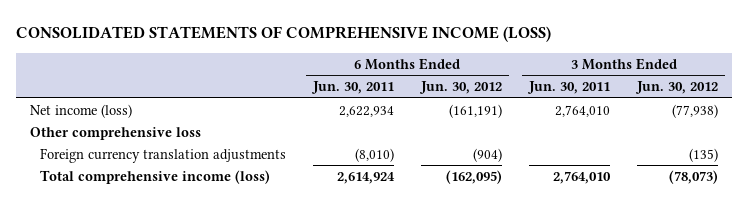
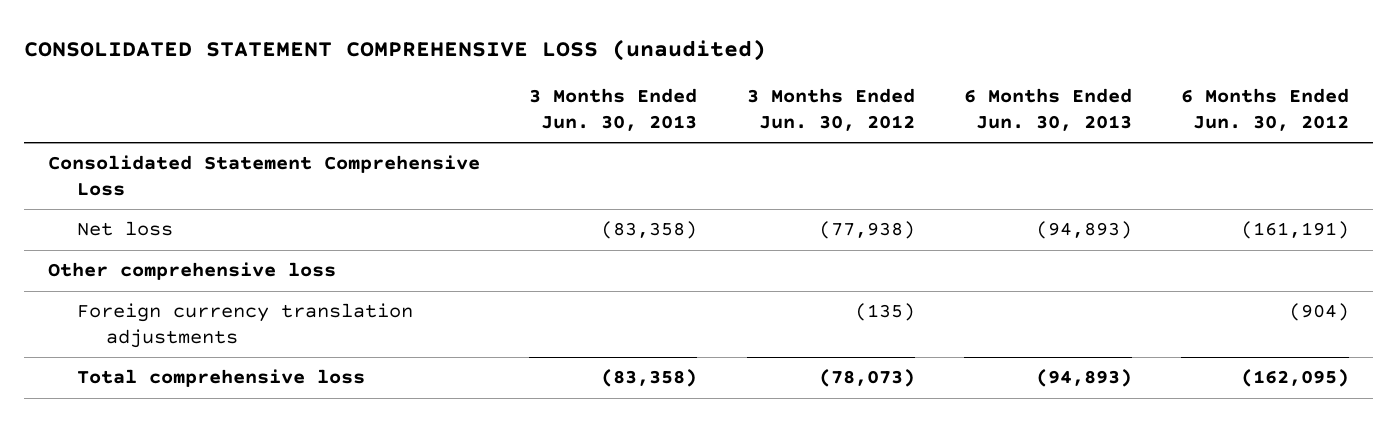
[16,26,552,43] CONSOLIDATED STATEMENTS OF COMPREHENSIVE INCOME (LOSS) -> [23,38,766,61] CONSOLIDATED STATEMENT COMPREHENSIVE LOSS (unaudited)
[310,81,394,95] Jun. 30, 2011 -> none
[526,81,610,95] Jun. 30, 2011 -> none
none -> [529,88,698,131] 3 Months Ended Jun. 30, 2013
none -> [963,88,1132,131] 6 Months Ended Jun. 30, 2013
none -> [48,155,481,196] Consolidated Statement Comprehensive Loss
[29,103,132,118] Net income (loss) -> [77,221,174,237] Net loss
[39,169,270,184] Total comprehensive income (loss) -> [77,369,366,388] Total comprehensive loss

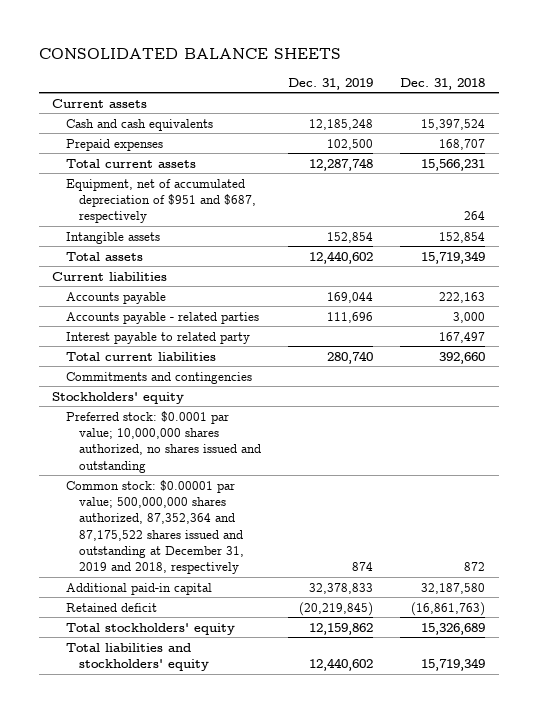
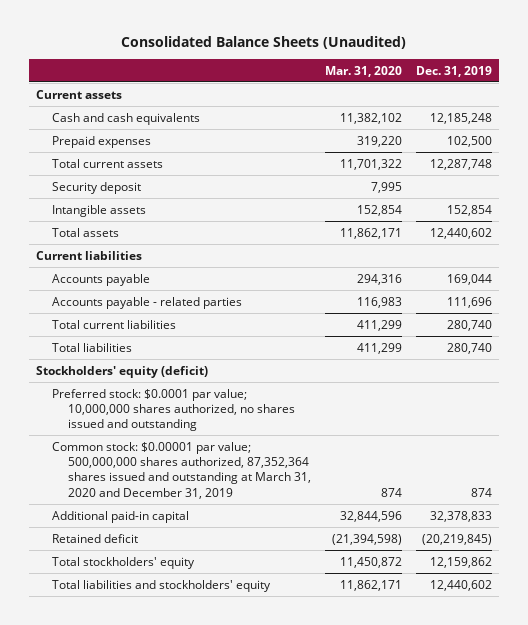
[38,47,341,59] CONSOLIDATED BALANCE SHEETS -> [120,36,406,50] Consolidated Balance Sheets (Unaudited)
[400,77,486,90] Dec. 31, 2018 -> none
none -> [324,65,402,77] Mar. 31, 2020
[65,178,257,224] Equipment, net of accumulated depreciation of $951 and $687, respectively -> none
none -> [51,181,141,194] Security deposit
[65,331,250,344] Interest payable to related party -> none
[65,371,252,384] Commitments and contingencies -> none
none -> [51,342,132,352] Total liabilities
[52,391,185,404] Stockholders' equity -> [35,365,208,378] Stockholders' equity (deficit)
[65,479,245,575] Common stock: $0.00001 par value; 500,000,000 shares authorized, 87,352,364 and 87,175,522 shares issued and outstanding at December 31, 2019 and 2018, respectively -> [51,441,311,499] Common stock: $0.00001 par value; 500,000,000 shares authorized, 87,352,364 shares issued and outstanding at March 31, 2020 and December 31, 2019

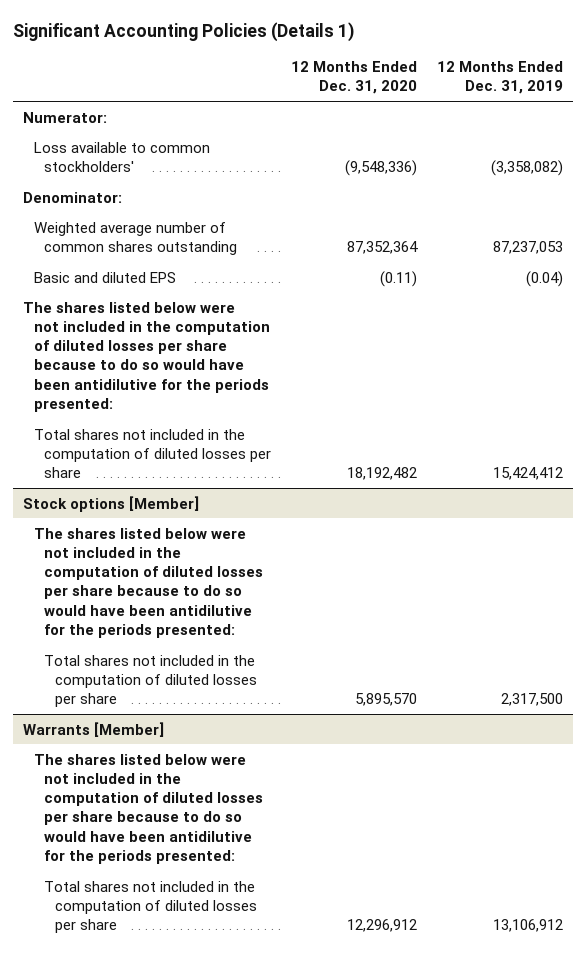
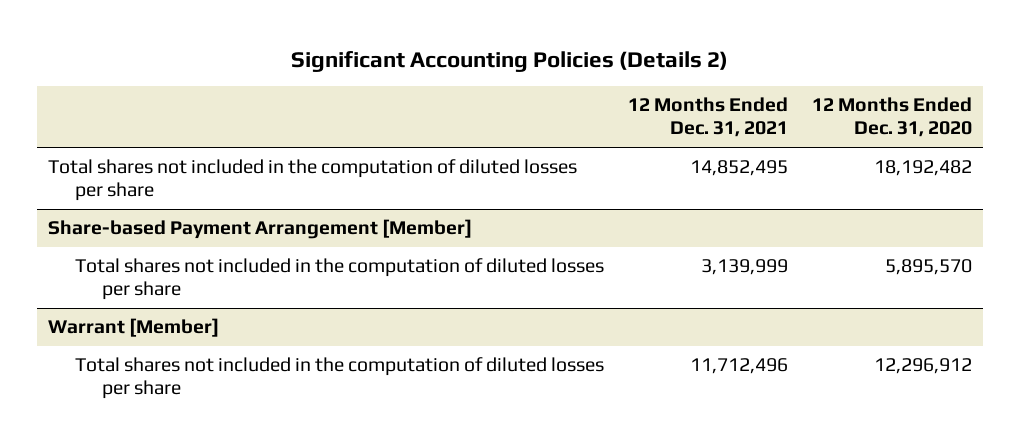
[13,21,355,42] Significant Accounting Policies (Details 1) -> [291,50,729,72] Significant Accounting Policies (Details 2)
[437,61,564,95] 12 Months Ended Dec. 31, 2019 -> none
none -> [627,97,788,138] 12 Months Ended Dec. 31, 2021
[22,111,107,123] Numerator: -> none
[33,141,210,172] Loss available to common stockholders' -> none
[22,191,122,203] Denominator: -> none
[33,221,238,255] Weighted average number of common shares outstanding -> none
[33,271,176,283] Basic and diluted EPS -> none
[22,301,270,412] The shares listed below were not included in the computation of diluted losses per share because to do so would have been antidilutive for the periods presented: -> none
[33,527,264,638] The shares listed below were not included in the computation of diluted losses per share because to do so would have been antidilutive for the periods presented: -> none
[22,495,199,512] Stock options [Member] -> [48,219,473,240] Share-based Payment Arrangement [Member]
[33,753,264,864] The shares listed below were not included in the computation of diluted losses per share because to do so would have been antidilutive for the periods presented: -> none
[22,721,164,737] Warrants [Member] -> [48,318,220,338] Warrant [Member]

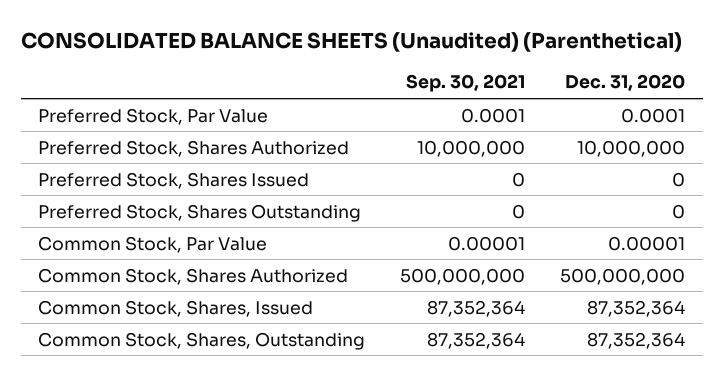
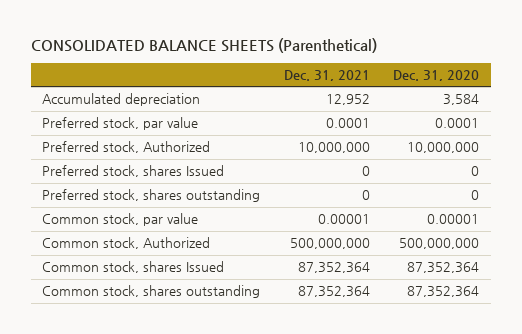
[20,32,682,53] CONSOLIDATED BALANCE SHEETS (Unaudited) (Parenthetical) -> [30,38,377,54] CONSOLIDATED BALANCE SHEETS (Parenthetical)
[406,74,526,93] Sep. 30, 2021 -> none
none -> [283,69,370,81] Dec. 31, 2021
none -> [42,93,201,107] Accumulated depreciation
[38,107,269,125] Preferred Stock, Par Value -> [42,117,199,131] Preferred stock, par value
[38,139,350,157] Preferred Stock, Shares Authorized -> [42,141,211,154] Preferred stock, Authorized
[38,171,310,189] Preferred Stock, Shares Issued -> [42,165,225,178] Preferred stock, shares Issued
[38,203,362,222] Preferred Stock, Shares Outstanding -> [42,189,261,203] Preferred stock, shares outstanding
[38,235,268,253] Common Stock, Par Value -> [42,213,199,227] Common stock, par value
[38,267,349,285] Common Stock, Shares Authorized -> [42,237,211,250] Common stock, Authorized
[38,299,314,317] Common Stock, Shares, Issued -> [42,261,225,274] Common stock, shares Issued
[38,331,366,350] Common Stock, Shares, Outstanding -> [42,285,261,299] Common stock, shares outstanding

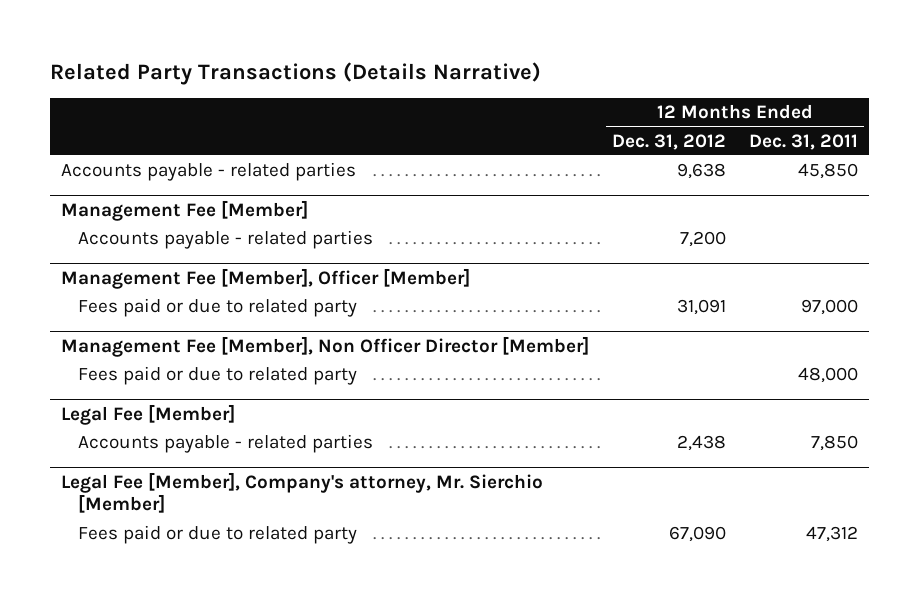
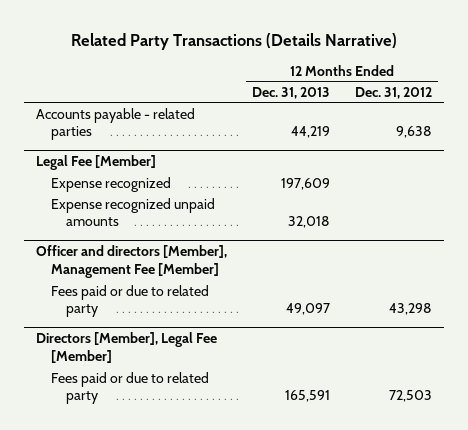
[748,133,858,150] Dec. 31, 2011 -> none
none -> [251,86,330,99] Dec. 31, 2013
[61,199,309,221] Management Fee [Member] -> none
[77,230,373,250] Accounts payable - related parties -> none
[61,267,471,289] Management Fee [Member], Officer [Member] -> none
[77,298,357,318] Fees paid or due to related party -> none
[61,335,590,357] Management Fee [Member], Non Officer Director [Member] -> none
[77,366,357,386] Fees paid or due to related party -> none
[77,434,373,454] Accounts payable - related parties -> none
[61,471,544,514] Legal Fee [Member], Company's attorney, Mr. Sierchio [Member] -> none
none -> [50,176,171,192] Expense recognized
none -> [50,197,215,227] Expense recognized unpaid amounts
none -> [36,245,228,278] Officer and directors [Member], Management Fee [Member]
[668,526,726,543] 67,090 -> [388,303,432,316] 43,298
none -> [36,332,218,363] Directors [Member], Legal Fee [Member]
none -> [50,371,209,405] Fees paid or due to related party

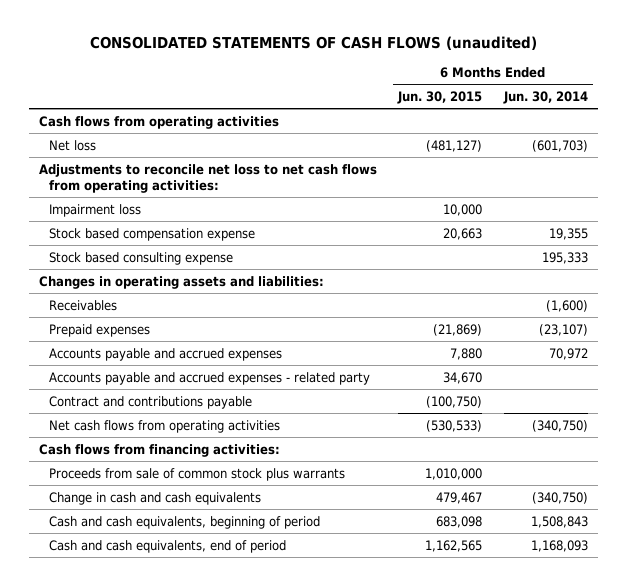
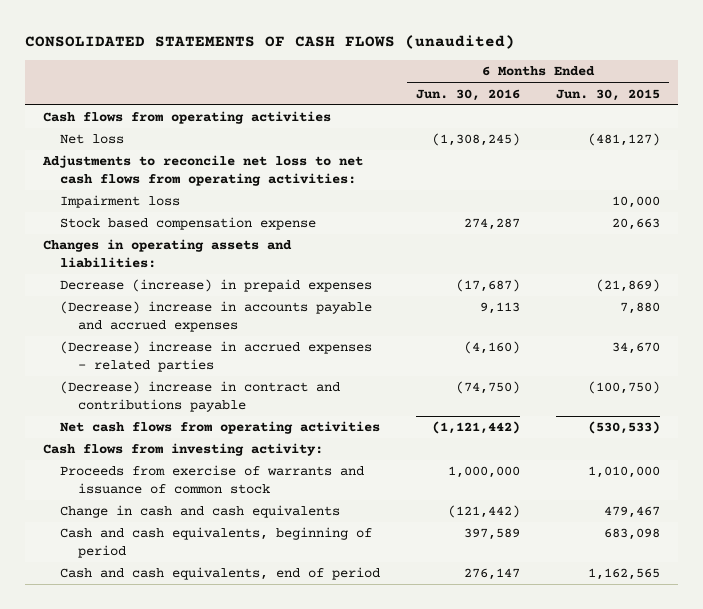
[502,90,588,104] Jun. 30, 2014 -> none
none -> [416,88,521,101] Jun. 30, 2016
[48,251,233,265] Stock based consulting expense -> none
[48,299,117,311] Receivables -> none
[48,323,150,337] Prepaid expenses -> [60,279,373,293] Decrease (increase) in prepaid expenses
[48,347,282,361] Accounts payable and accrued expenses -> [60,301,373,332] (Decrease) increase in accounts payable and accrued expenses
[48,371,370,385] Accounts payable and accrued expenses - related party -> [60,341,373,372] (Decrease) increase in accrued expenses - related parties
[48,395,252,409] Contract and contributions payable -> [60,381,341,412] (Decrease) increase in contract and contributions payable
[39,443,281,457] Cash flows from financing activities: -> none
none -> [42,443,323,457] Cash flows from investing activity:
[48,467,345,481] Proceeds from sale of common stock plus warrants -> [60,465,365,494] Proceeds from exercise of warrants and issuance of common stock

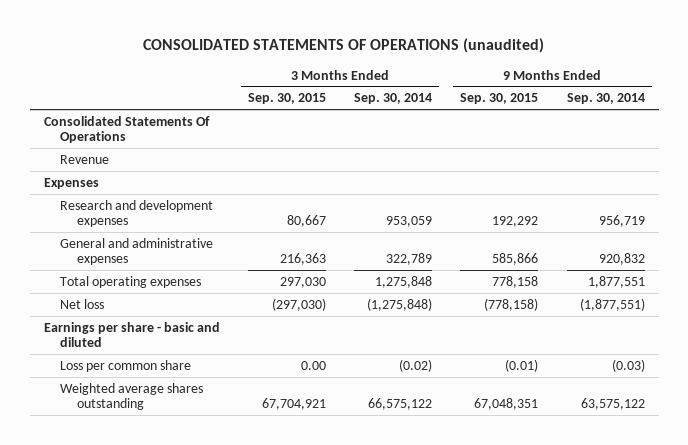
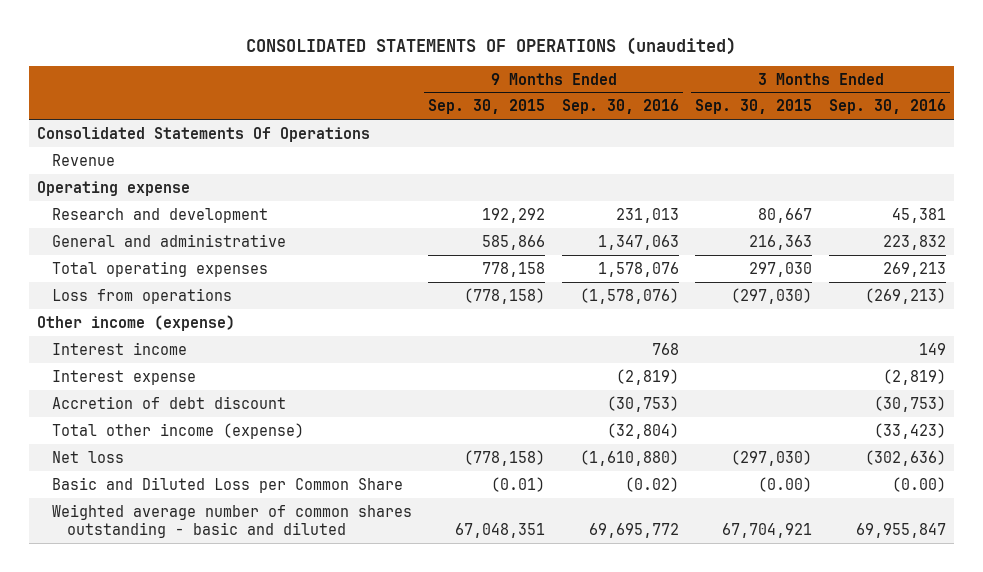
[354,93,433,105] Sep. 30, 2014 -> none
[566,93,645,105] Sep. 30, 2014 -> none
none -> [561,99,679,115] Sep. 30, 2016
none -> [828,99,946,115] Sep. 30, 2016
[43,177,99,189] Expenses -> [37,180,191,196] Operating expense
[60,199,214,228] Research and development expenses -> [51,207,268,223] Research and development
[60,237,214,266] General and administrative expenses -> [51,233,286,247] General and administrative
none -> [51,287,232,304] Loss from operations
none -> [37,314,236,331] Other income (expense)
none -> [51,341,187,355] Interest income
none -> [51,369,196,385] Interest expense
none -> [51,395,286,409] Accretion of debt discount
none -> [51,422,304,439] Total other income (expense)
[43,321,220,348] Earnings per share - basic and diluted -> none
[60,359,192,372] Loss per common share -> [51,476,403,493] Basic and Diluted Loss per Common Share
[300,360,326,370] 0.00 -> [758,476,813,492] (0.00)
[60,382,204,411] Weighted average shares outstanding -> [51,503,412,539] Weighted average number of common shares outstanding - basic and diluted

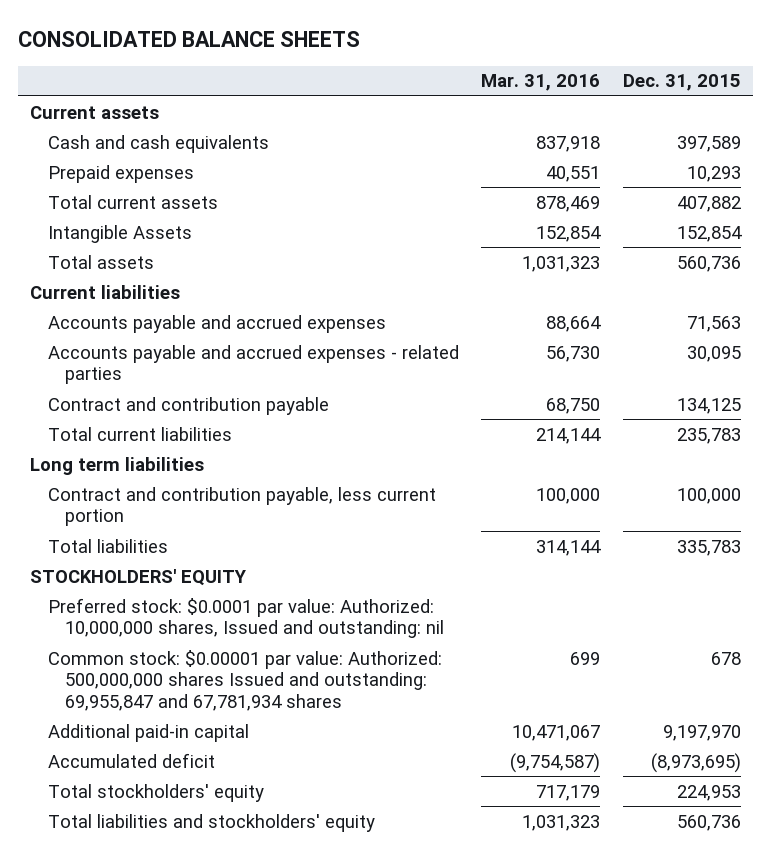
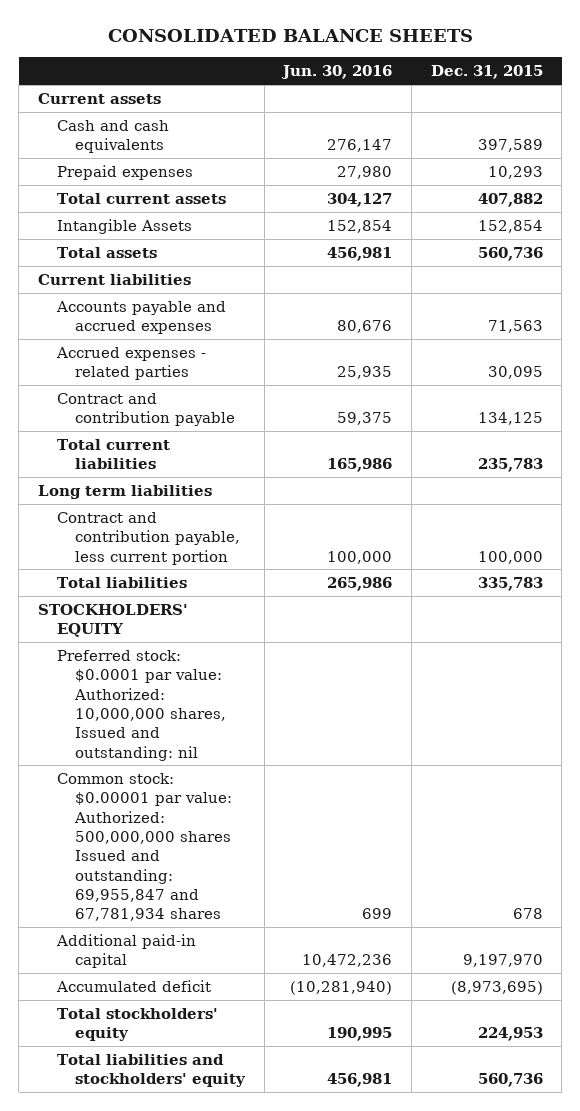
[481,74,601,92] Mar. 31, 2016 -> none
none -> [281,65,393,80] Jun. 30, 2016
[47,344,459,385] Accounts payable and accrued expenses - related parties -> [55,346,206,381] Accrued expenses - related parties

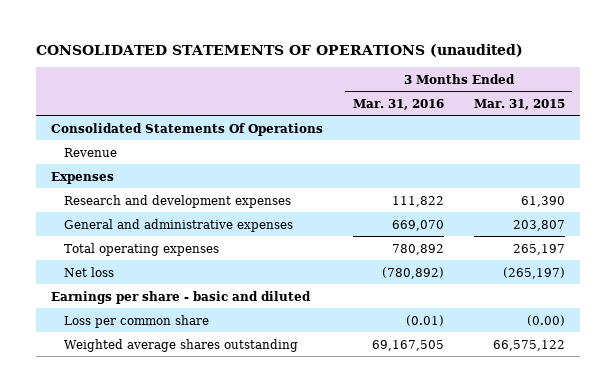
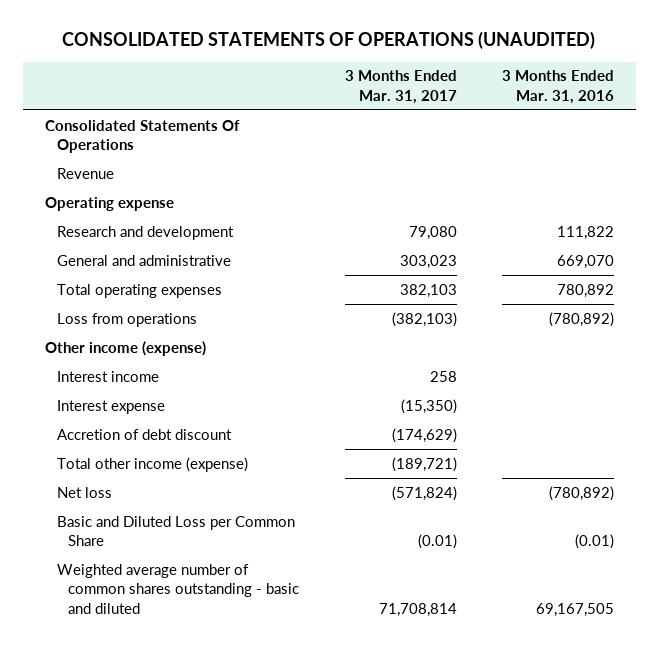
[35,43,523,57] CONSOLIDATED STATEMENTS OF OPERATIONS (unaudited) -> [62,31,596,50] CONSOLIDATED STATEMENTS OF OPERATIONS (UNAUDITED)
[473,98,565,110] Mar. 31, 2015 -> none
none -> [344,70,457,105] 3 Months Ended Mar. 31, 2017
[50,171,114,184] Expenses -> [45,196,175,211] Operating expense
[63,194,291,208] Research and development expenses -> [56,225,234,240] Research and development
[63,218,293,232] General and administrative expenses -> [56,254,231,266] General and administrative
none -> [56,312,197,327] Loss from operations
none -> [45,340,207,356] Other income (expense)
none -> [56,370,159,382] Interest income
none -> [56,399,165,414] Interest expense
none -> [56,428,232,440] Accretion of debt discount
none -> [56,456,248,472] Total other income (expense)
[50,290,311,304] Earnings per share - basic and diluted -> none
[63,314,209,328] Loss per common share -> [56,515,295,547] Basic and Diluted Loss per Common Share
[63,338,298,352] Weighted average shares outstanding -> [56,563,300,614] Weighted average number of common shares outstanding - basic and diluted

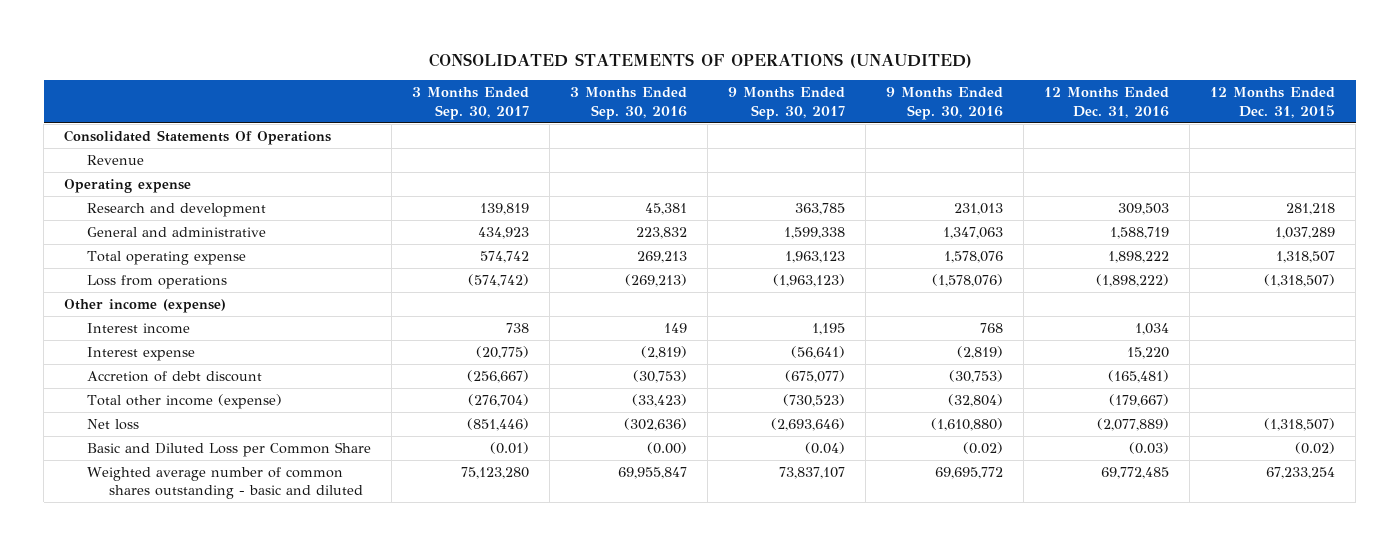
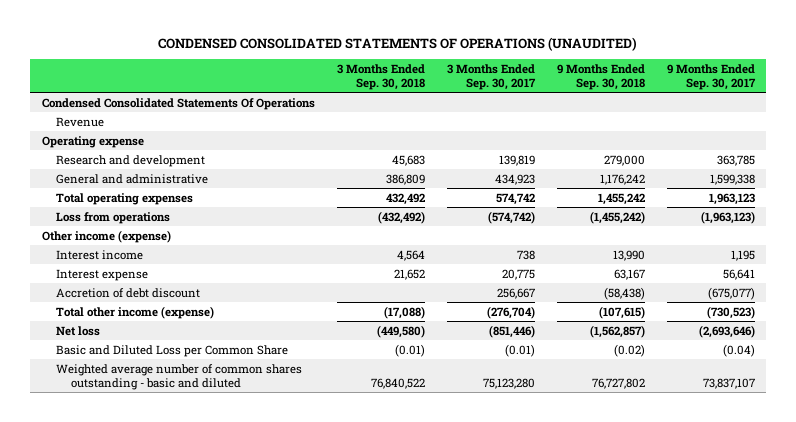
[428,53,972,69] CONSOLIDATED STATEMENTS OF OPERATIONS (UNAUDITED) -> [158,36,638,51] CONDENSED CONSOLIDATED STATEMENTS OF OPERATIONS (UNAUDITED)
[569,87,687,120] 3 Months Ended Sep. 30, 2016 -> none
[885,87,1003,120] 9 Months Ended Sep. 30, 2016 -> none
[1044,87,1170,118] 12 Months Ended Dec. 31, 2016 -> none
[1210,87,1336,118] 12 Months Ended Dec. 31, 2015 -> none
none -> [336,63,425,90] 3 Months Ended Sep. 30, 2018
none -> [556,63,645,90] 9 Months Ended Sep. 30, 2018
[64,129,332,145] Consolidated Statements Of Operations -> [41,97,315,110] Condensed Consolidated Statements Of Operations
[86,250,246,265] Total operating expense -> [56,192,194,205] Total operating expenses
[475,345,529,359] (20,775) -> [501,268,535,280] 20,775
[790,345,845,359] (56,641) -> [722,268,755,280] 56,641
[466,369,529,383] (256,667) -> [496,287,535,299] 256,667

